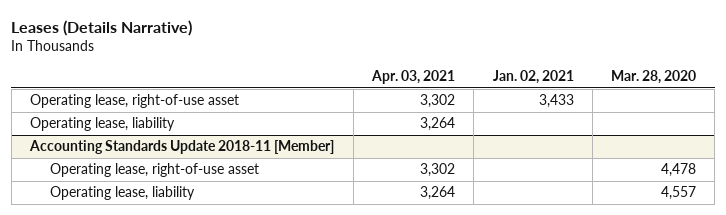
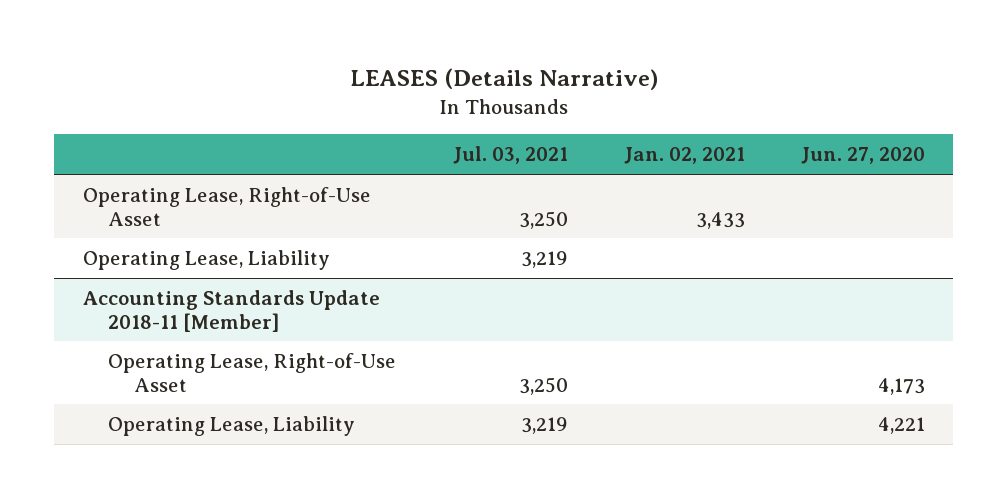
[11,19,193,36] Leases (Details Narrative) -> [349,68,658,91] LEASES (Details Narrative)
[370,70,455,85] Apr. 03, 2021 -> none
[611,70,697,85] Mar. 28, 2020 -> none
none -> [452,146,568,165] Jul. 03, 2021
none -> [801,147,926,165] Jun. 27, 2020
[30,94,240,109] Operating lease, right-of-use asset -> [82,186,371,226] Operating Lease, Right-of-Use Asset
[30,117,176,132] Operating lease, liability -> [82,249,330,270] Operating Lease, Liability
[49,163,259,178] Operating lease, right-of-use asset -> [108,352,397,392] Operating Lease, Right-of-Use Asset
[49,186,195,201] Operating lease, liability -> [108,415,356,436] Operating Lease, Liability

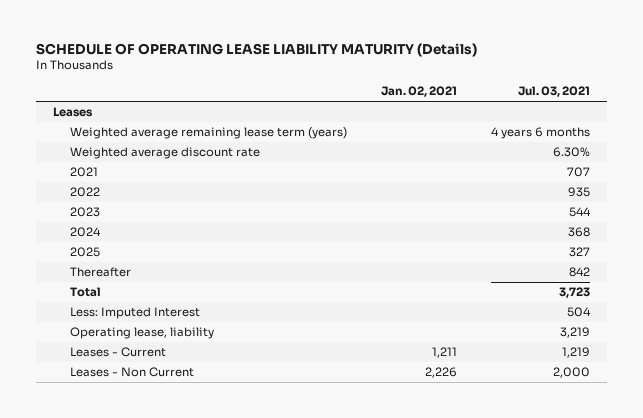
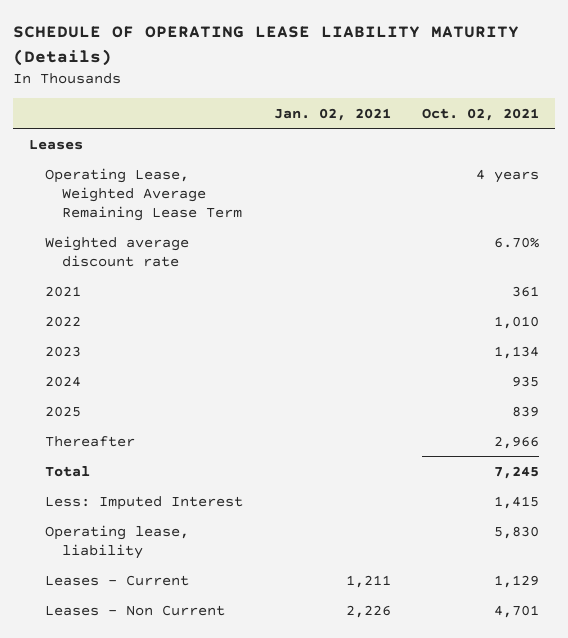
[517,86,590,98] Jul. 03, 2021 -> none
none -> [422,107,540,121] Oct. 02, 2021
[69,127,347,140] Weighted average remaining lease term (years) -> [45,167,243,221] Operating Lease, Weighted Average Remaining Lease Term

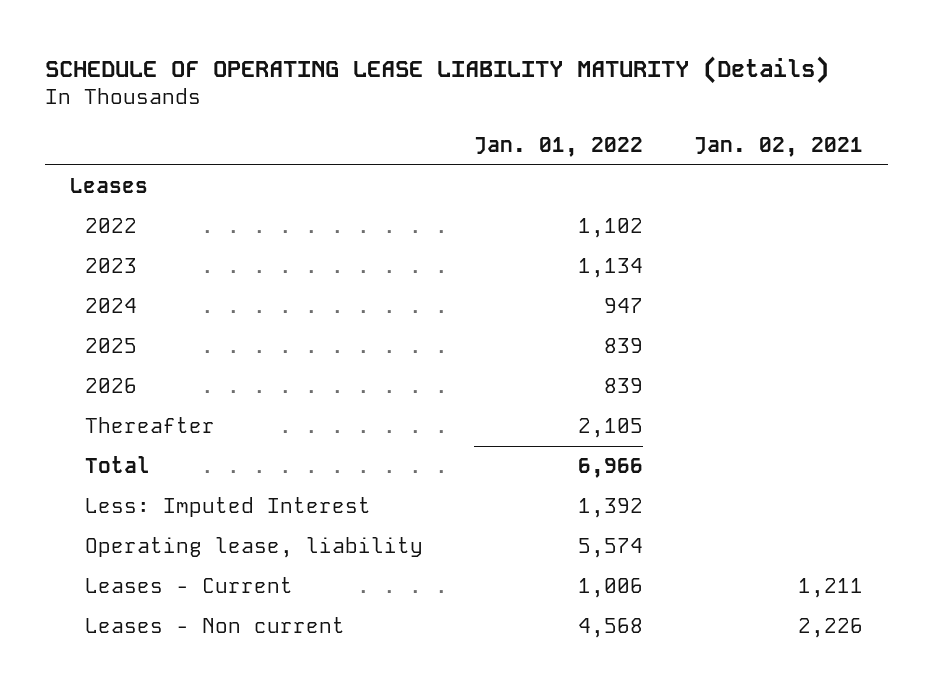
[422,107,540,121] Oct. 02, 2021 -> none
none -> [473,136,643,157] Jan. 01, 2022
[45,167,243,221] Operating Lease, Weighted Average Remaining Lease Term -> none
[45,235,190,267] Weighted average discount rate -> none
[45,285,82,297] 2021 -> none
none -> [84,378,137,394] 2026
[45,604,226,616] Leases - Non Current -> [84,617,345,634] Leases - Non current

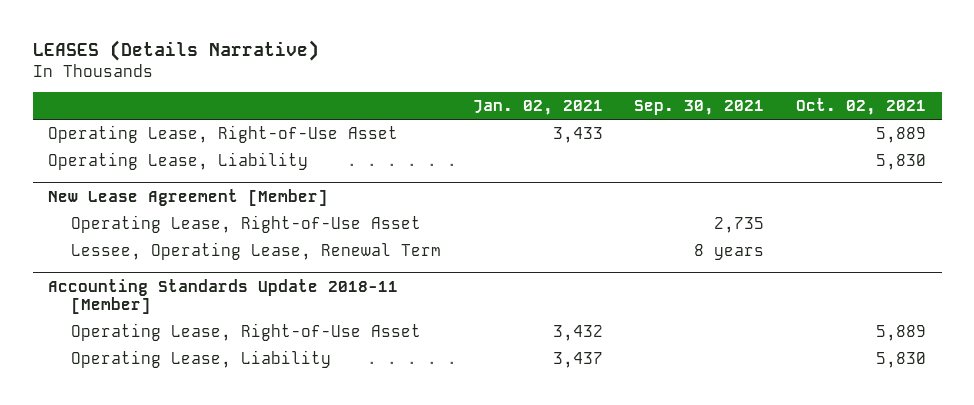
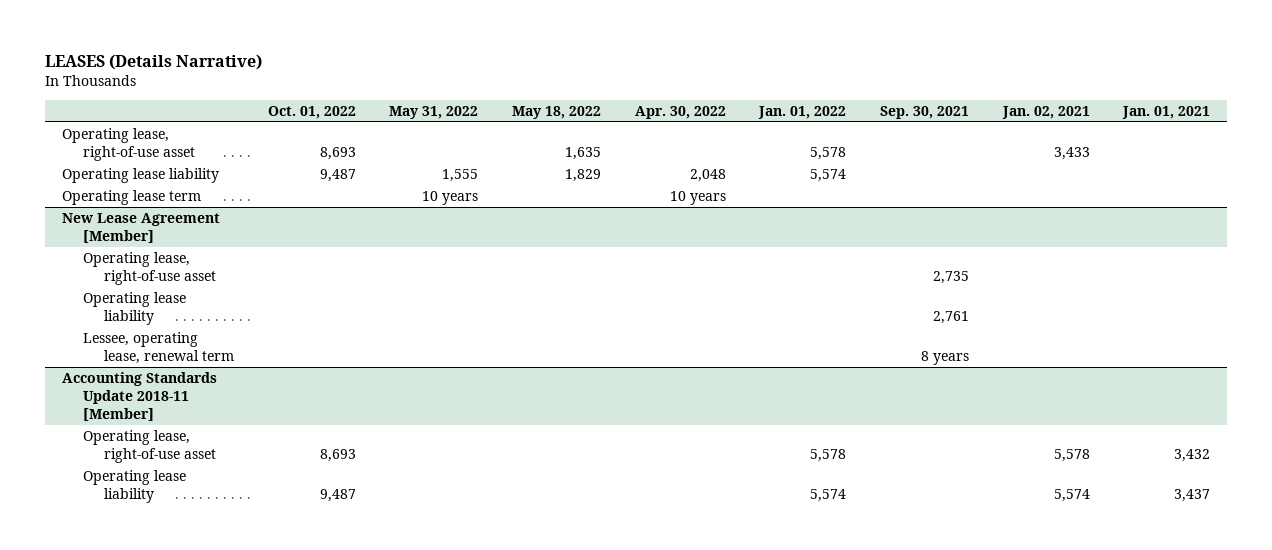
[795,98,926,116] Oct. 02, 2021 -> none
none -> [267,105,356,119] Oct. 01, 2022
none -> [389,105,479,119] May 31, 2022
none -> [512,105,602,119] May 18, 2022
none -> [634,105,726,119] Apr. 30, 2022
none -> [758,105,847,119] Jan. 01, 2022
none -> [1122,105,1211,119] Jan. 01, 2021
[48,124,399,143] Operating Lease, Right-of-Use Asset -> [62,128,196,162] Operating lease, right-of-use asset
[48,151,309,170] Operating Lease, Liability -> [62,168,220,184] Operating lease liability
none -> [62,190,202,206] Operating lease term
[71,214,422,233] Operating Lease, Right-of-Use Asset -> [83,252,217,286] Operating lease, right-of-use asset
none -> [83,292,187,326] Operating lease liability
[71,241,442,260] Lessee, Operating Lease, Renewal Term -> [83,332,235,365] Lessee, operating lease, renewal term
[71,322,422,341] Operating Lease, Right-of-Use Asset -> [83,430,217,464] Operating lease, right-of-use asset
[552,324,603,341] 3,432 -> [1053,449,1090,463] 5,578
[71,349,332,368] Operating Lease, Liability -> [83,470,187,504] Operating lease liability
[552,351,603,368] 3,437 -> [1053,489,1090,503] 5,574

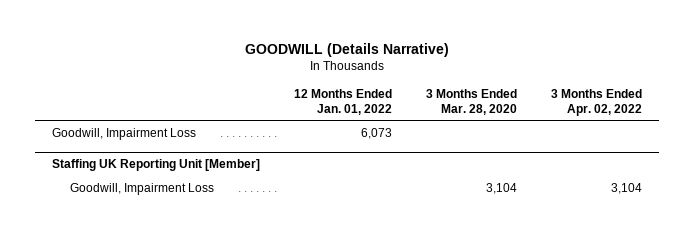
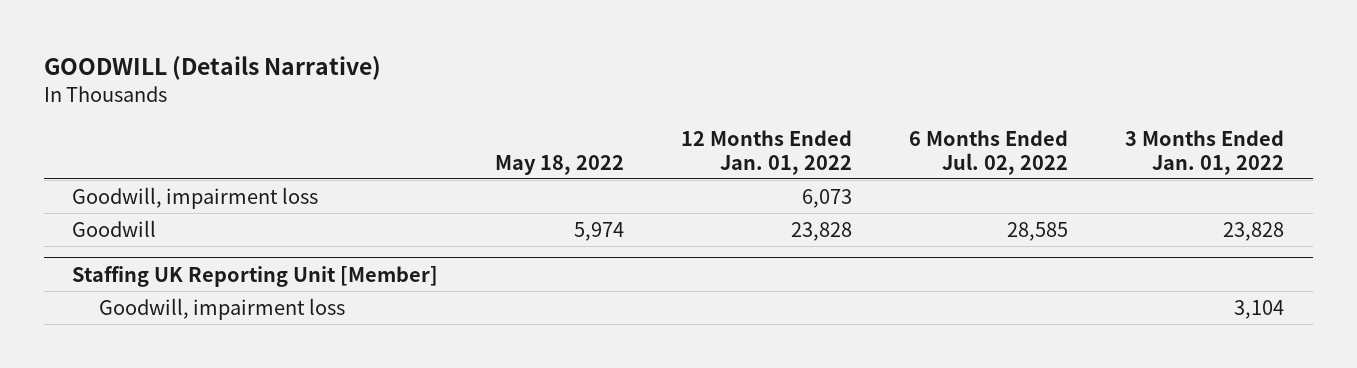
[426,89,518,115] 3 Months Ended Mar. 28, 2020 -> none
[551,89,643,116] 3 Months Ended Apr. 02, 2022 -> none
none -> [495,154,625,175] May 18, 2022
none -> [909,130,1069,175] 6 Months Ended Jul. 02, 2022
none -> [1125,130,1285,175] 3 Months Ended Jan. 01, 2022
[51,128,196,141] Goodwill, Impairment Loss -> [72,186,319,209] Goodwill, impairment loss
none -> [72,219,157,237] Goodwill
[69,183,214,196] Goodwill, Impairment Loss -> [98,297,345,320] Goodwill, impairment loss

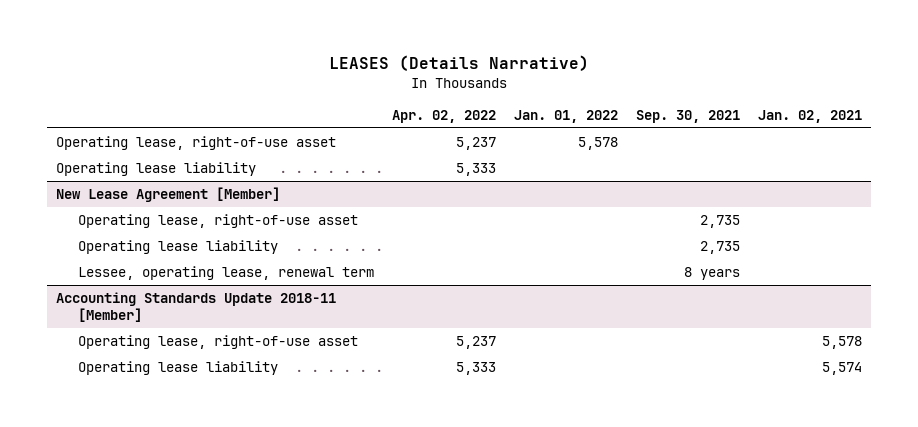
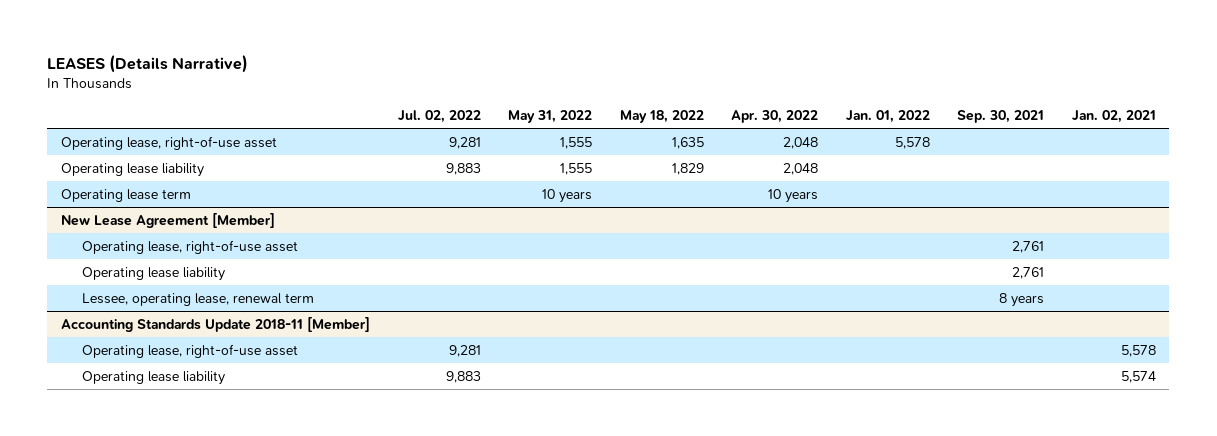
[392,109,497,123] Apr. 02, 2022 -> none
none -> [397,109,481,123] Jul. 02, 2022
none -> [508,109,593,123] May 31, 2022
none -> [619,109,704,123] May 18, 2022
none -> [731,109,819,123] Apr. 30, 2022
none -> [61,188,192,202] Operating lease term
[700,215,741,229] 2,735 -> [1012,240,1045,253] 2,761
[700,241,741,255] 2,735 -> [1012,266,1045,279] 2,761

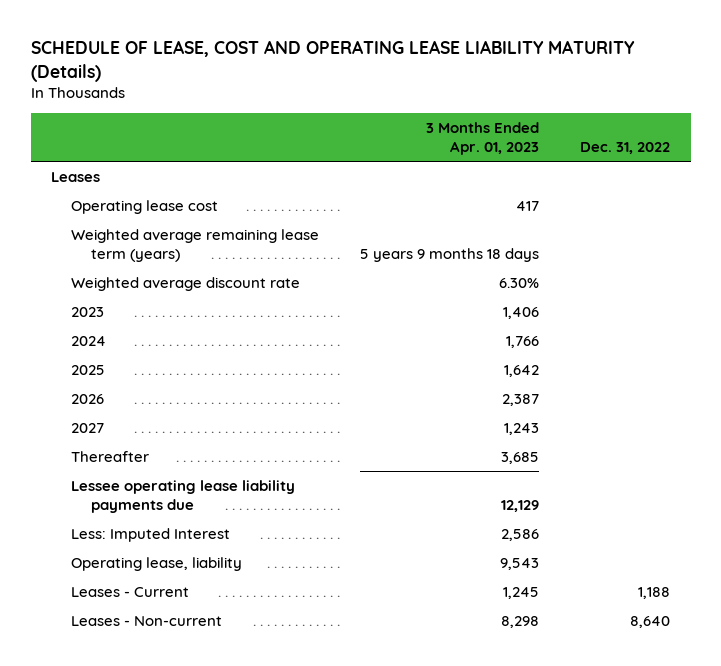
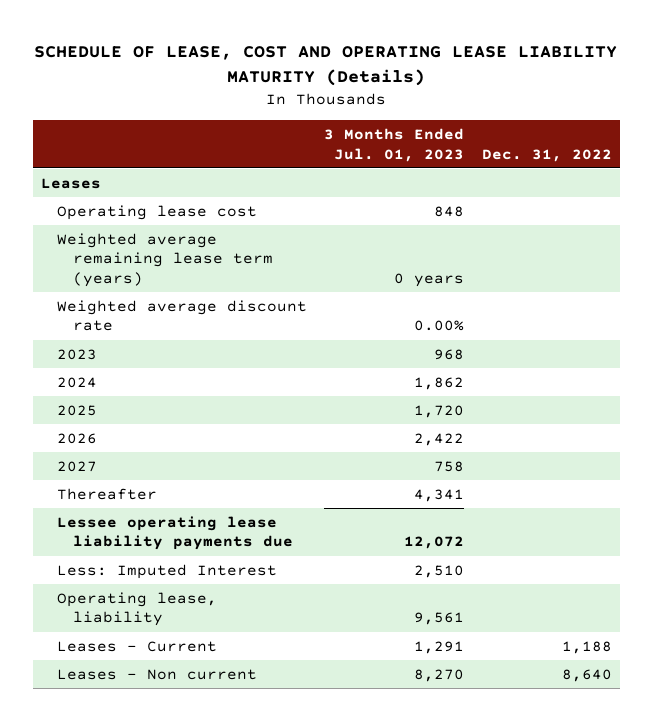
[426,122,540,156] 3 Months Ended Apr. 01, 2023 -> none
none -> [324,127,465,162] 3 Months Ended Jul. 01, 2023
[71,615,223,626] Leases - Non-current -> [56,668,257,680] Leases - Non current

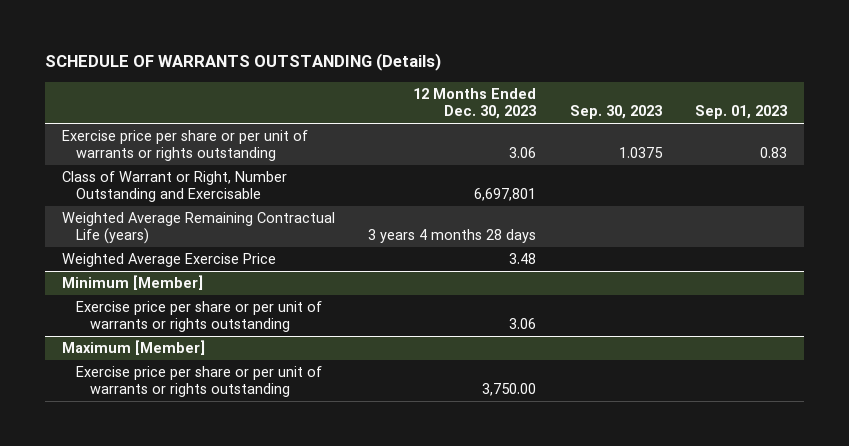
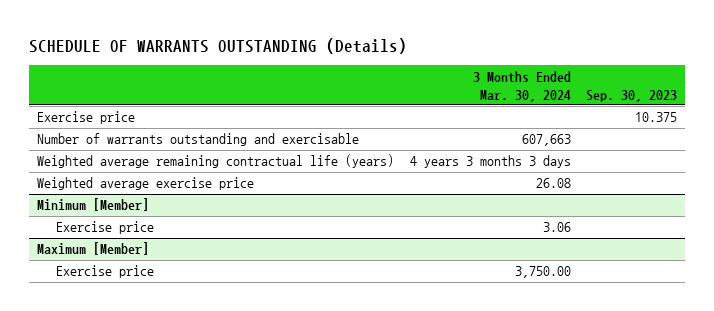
[413,87,537,120] 12 Months Ended Dec. 30, 2023 -> none
[695,105,788,120] Sep. 01, 2023 -> none
none -> [472,70,571,102] 3 Months Ended Mar. 30, 2024
[61,130,308,162] Exercise price per share or per unit of warrants or rights outstanding -> [36,111,135,125] Exercise price
[618,147,663,159] 1.0375 -> [635,112,678,123] 10.375
[61,171,287,203] Class of Warrant or Right, Number Outstanding and Exercisable -> [36,133,359,147] Number of warrants outstanding and exercisable
[61,212,335,245] Weighted Average Remaining Contractual Life (years) -> [36,154,394,169] Weighted average remaining contractual life (years)
[61,253,276,268] Weighted Average Exercise Price -> [36,177,254,191] Weighted average exercise price
[76,301,323,333] Exercise price per share or per unit of warrants or rights outstanding -> [55,221,154,235] Exercise price
[76,366,323,398] Exercise price per share or per unit of warrants or rights outstanding -> [55,265,154,279] Exercise price

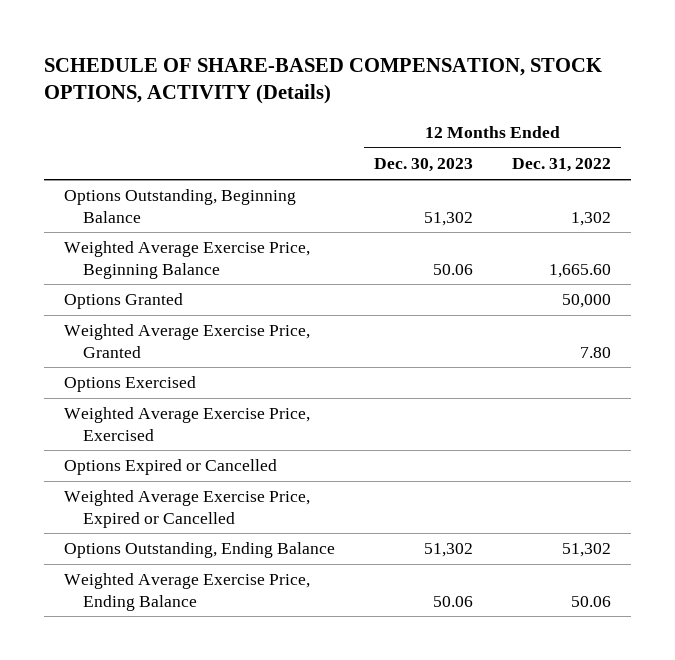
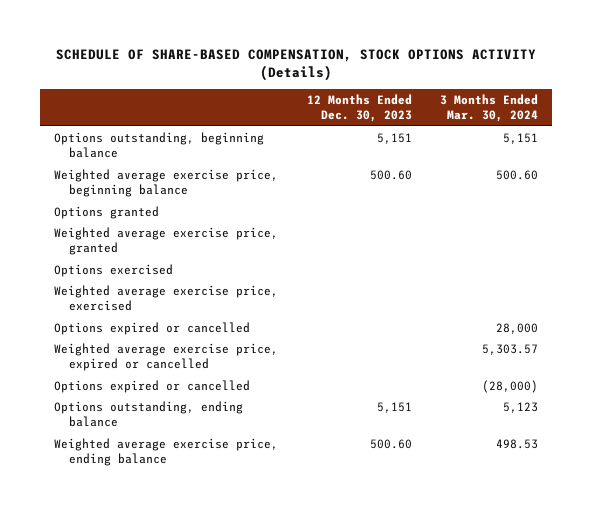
[44,57,603,105] SCHEDULE OF SHARE-BASED COMPENSATION, STOCK OPTIONS, ACTIVITY (Details) -> [56,48,537,82] SCHEDULE OF SHARE-BASED COMPENSATION, STOCK OPTIONS ACTIVITY (Details)
[512,158,612,173] Dec. 31, 2022 -> none
none -> [439,93,538,123] 3 Months Ended Mar. 30, 2024
[63,189,296,223] Options Outstanding, Beginning Balance -> [54,131,265,159] Options outstanding, beginning balance
[424,211,474,226] 51,302 -> [376,132,412,144] 5,151
[63,241,310,279] Weighted Average Exercise Price, Beginning Balance -> [54,168,279,198] Weighted average exercise price, beginning balance
[433,263,474,275] 50.06 -> [369,169,412,180] 500.60
[63,293,183,310] Options Granted -> [54,205,160,219] Options granted
[63,324,310,358] Weighted Average Exercise Price, Granted -> [54,226,279,256] Weighted average exercise price, granted
[63,376,196,393] Options Exercised -> [54,263,174,277] Options exercised
[63,407,310,441] Weighted Average Exercise Price, Exercised -> [54,284,279,312] Weighted average exercise price, exercised
[63,459,277,476] Options Expired or Cancelled -> [54,321,251,335] Options expired or cancelled
[63,490,310,528] Weighted Average Exercise Price, Expired or Cancelled -> [54,342,279,372] Weighted average exercise price, expired or cancelled
none -> [54,379,251,393] Options expired or cancelled
[63,542,335,559] Options Outstanding, Ending Balance -> [54,400,244,428] Options outstanding, ending balance
[424,543,474,558] 51,302 -> [376,401,412,413] 5,151
[63,573,310,611] Weighted Average Exercise Price, Ending Balance -> [54,437,279,467] Weighted average exercise price, ending balance
[433,595,474,607] 50.06 -> [369,438,412,449] 500.60

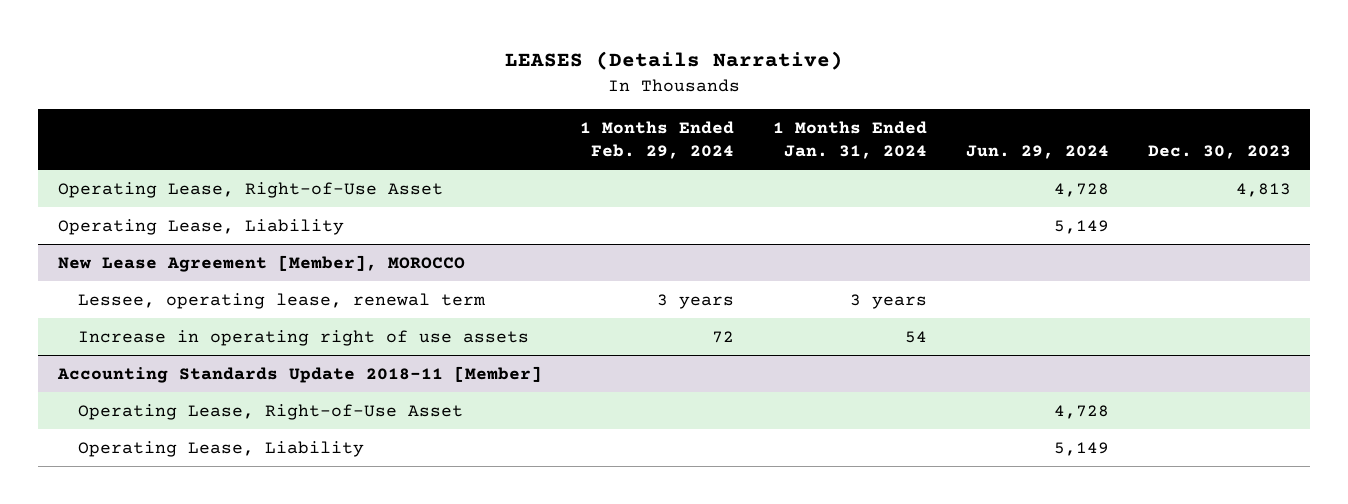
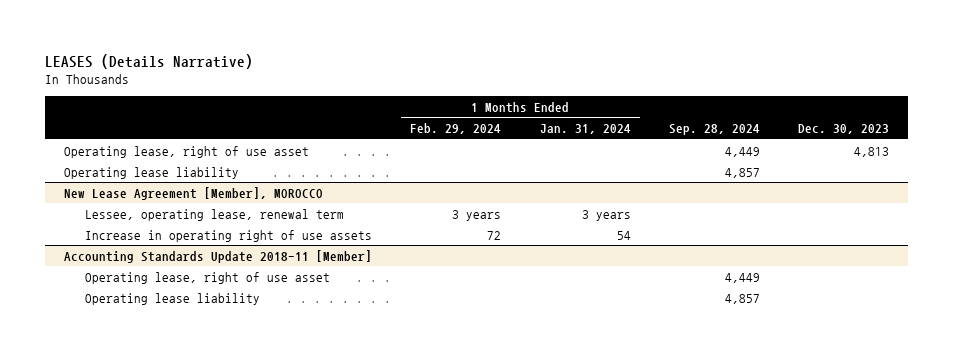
[965,144,1109,159] Jun. 29, 2024 -> none
none -> [668,124,760,136] Sep. 28, 2024
[57,181,443,198] Operating Lease, Right-of-Use Asset -> [64,145,310,158] Operating lease, right of use asset
[57,218,344,235] Operating Lease, Liability -> [64,166,240,179] Operating lease liability
[77,403,463,420] Operating Lease, Right-of-Use Asset -> [85,271,331,284] Operating lease, right of use asset
[77,440,364,457] Operating Lease, Liability -> [85,292,261,305] Operating lease liability

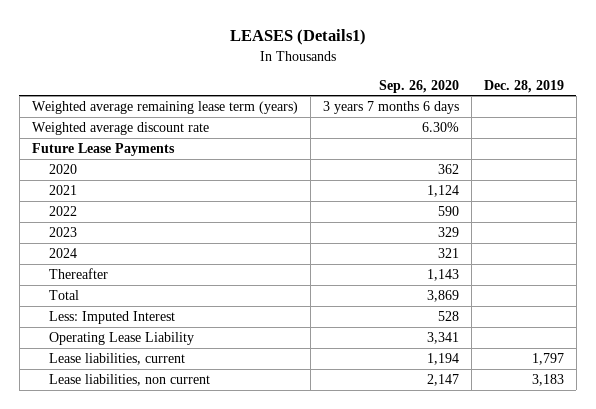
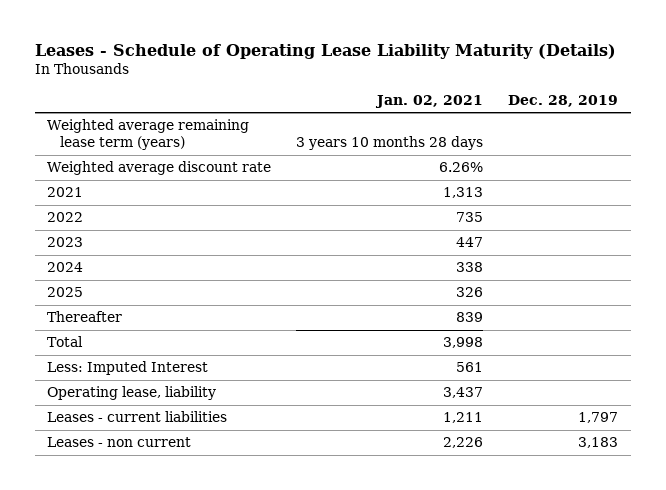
[229,29,366,46] LEASES (Details1) -> [34,43,616,59] Leases - Schedule of Operating Lease Liability Maturity (Details)
[378,79,459,93] Sep. 26, 2020 -> none
none -> [375,95,484,109] Jan. 02, 2021
[31,142,175,156] Future Lease Payments -> none
[48,163,77,174] 2020 -> none
none -> [47,287,84,298] 2025
[48,331,194,345] Operating Lease Liability -> [47,386,217,401] Operating lease, liability
[48,352,185,365] Lease liabilities, current -> [47,411,228,423] Leases - current liabilities
[48,373,210,386] Lease liabilities, non current -> [47,437,192,448] Leases - non current

